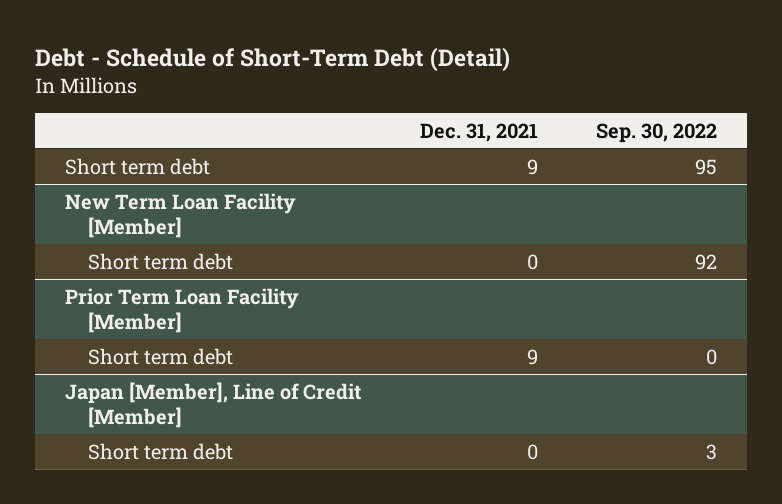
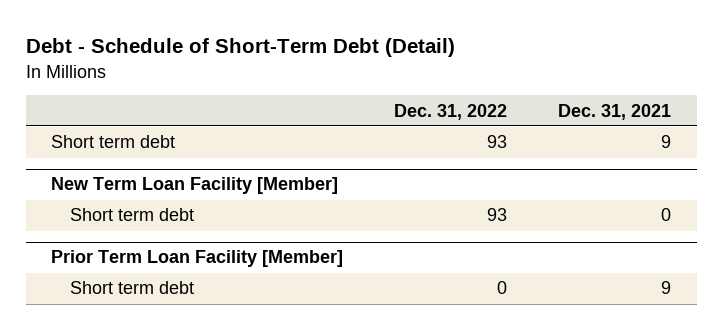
[596,122,718,143] Sep. 30, 2022 -> none
none -> [394,103,508,120] Dec. 31, 2022
[64,381,361,428] Japan [Member], Line of Credit [Member] -> none
[88,442,234,460] Short term debt -> none

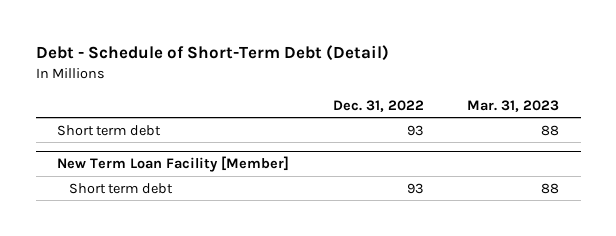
[558,103,672,120] Dec. 31, 2021 -> none
none -> [467,99,560,112] Mar. 31, 2023
[51,250,344,268] Prior Term Loan Facility [Member] -> none
[70,281,195,295] Short term debt -> none

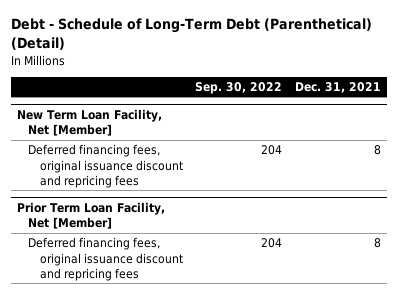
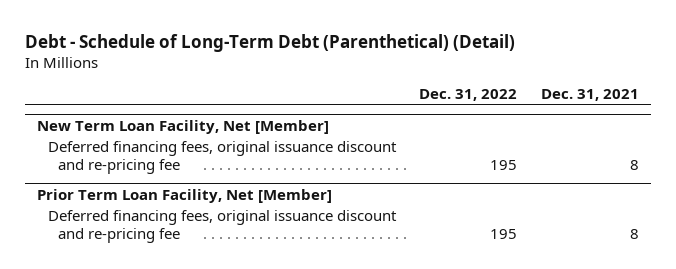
[195,81,283,94] Sep. 30, 2022 -> none
none -> [419,89,518,102] Dec. 31, 2022
[28,144,184,188] Deferred financing fees, original issuance discount and repricing fees -> [47,141,397,174] Deferred financing fees, original issuance discount and re-pricing fee
[28,237,184,281] Deferred financing fees, original issuance discount and repricing fees -> [47,210,397,243] Deferred financing fees, original issuance discount and re-pricing fee

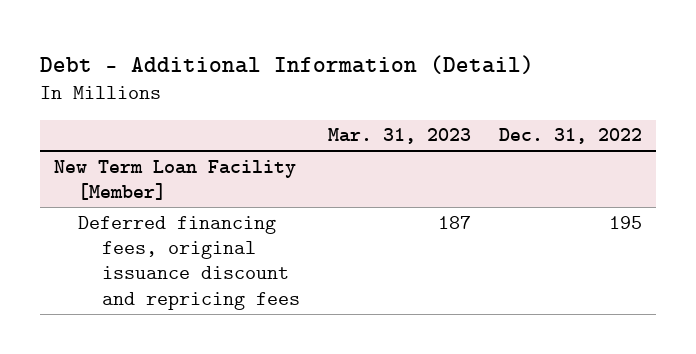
[24,34,515,53] Debt - Schedule of Long-Term Debt (Parenthetical) (Detail) -> [39,54,534,74] Debt - Additional Information (Detail)
[541,89,640,102] Dec. 31, 2021 -> none
none -> [328,128,472,145] Mar. 31, 2023
[36,188,332,203] Prior Term Loan Facility, Net [Member] -> none
[47,210,397,243] Deferred financing fees, original issuance discount and re-pricing fee -> none
[36,119,329,134] New Term Loan Facility, Net [Member] -> [53,159,296,200] New Term Loan Facility [Member]
[47,141,397,174] Deferred financing fees, original issuance discount and re-pricing fee -> [77,215,301,310] Deferred financing fees, original issuance discount and repricing fees

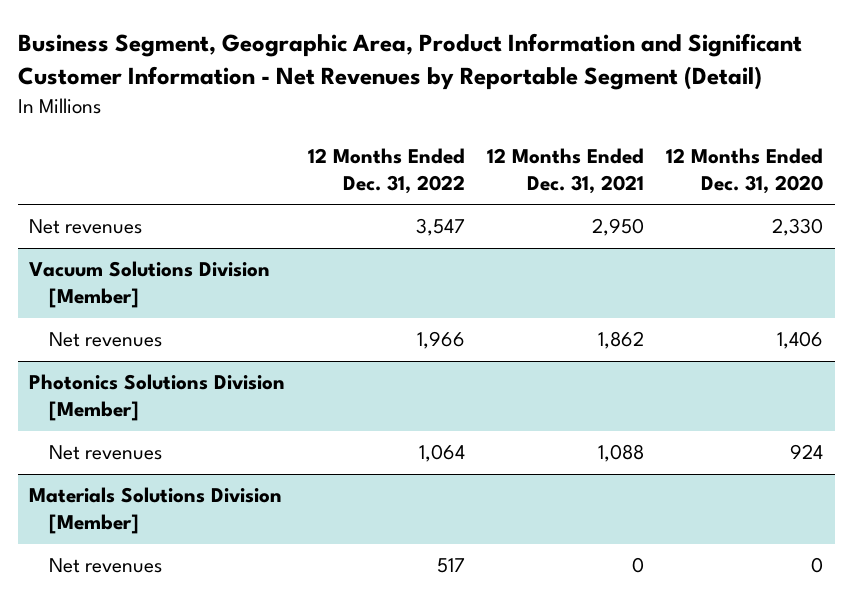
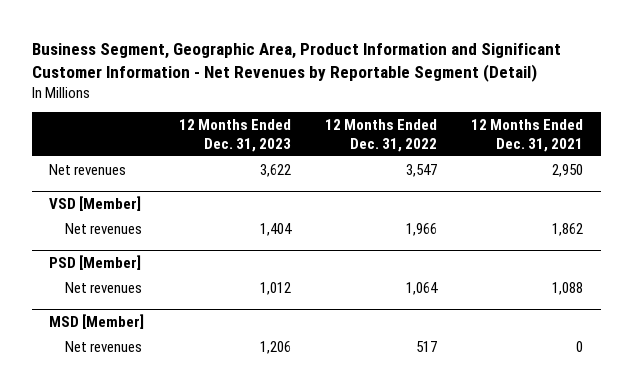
[666,147,824,194] 12 Months Ended Dec. 31, 2020 -> none
none -> [178,118,291,152] 12 Months Ended Dec. 31, 2023
[29,261,271,309] Vacuum Solutions Division [Member] -> [49,196,142,212] VSD [Member]
[29,374,286,422] Photonics Solutions Division [Member] -> [49,255,142,271] PSD [Member]
[29,487,283,535] Materials Solutions Division [Member] -> [49,314,145,330] MSD [Member]

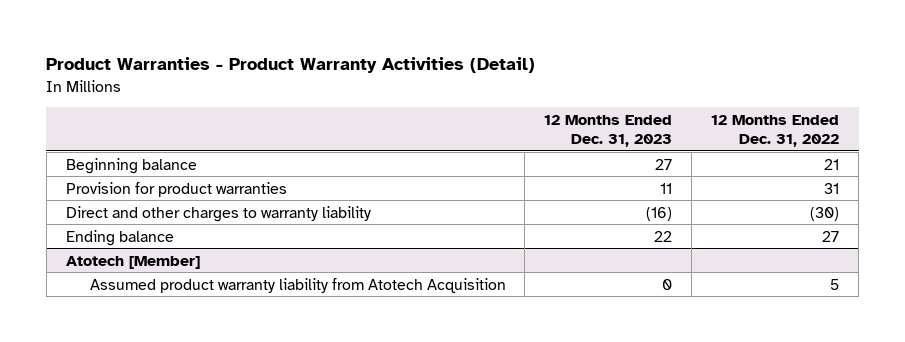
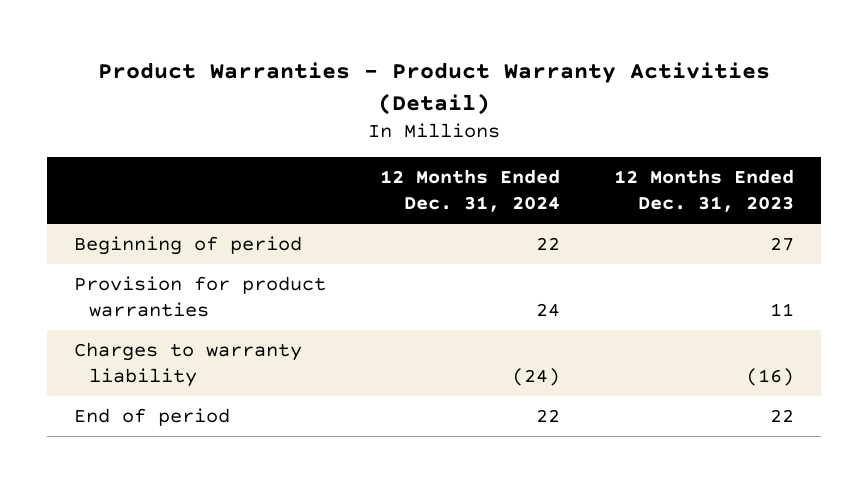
[711,114,840,147] 12 Months Ended Dec. 31, 2022 -> none
none -> [380,169,561,213] 12 Months Ended Dec. 31, 2024
[65,157,197,174] Beginning balance -> [73,235,302,255] Beginning of period
[65,255,200,269] Atotech [Member] -> none
[89,277,506,293] Assumed product warranty liability from Atotech Acquisition -> none
[65,205,371,222] Direct and other charges to warranty liability -> [73,341,302,388] Charges to warranty liability
[65,229,174,246] Ending balance -> [73,407,230,426] End of period

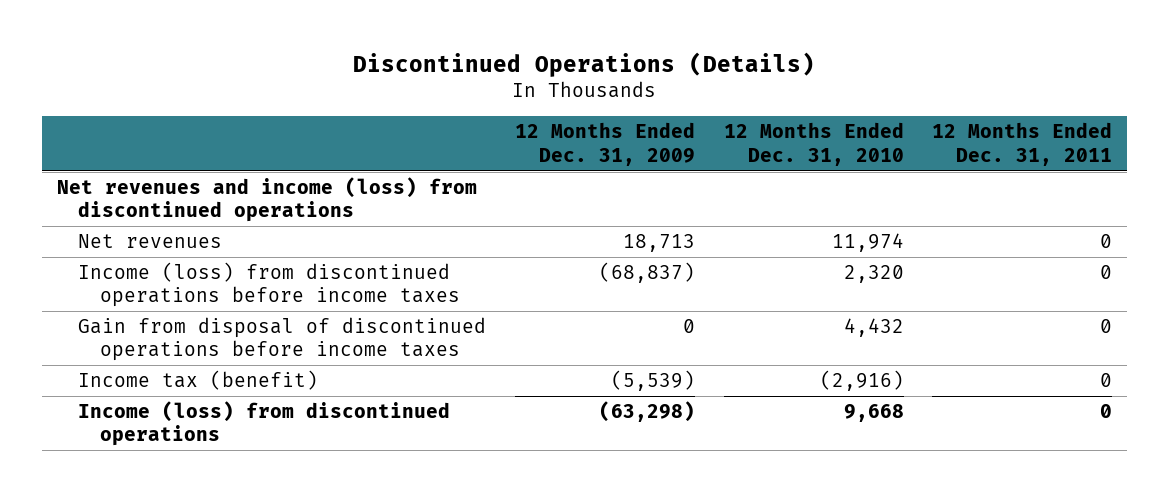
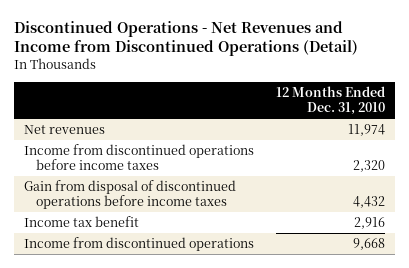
[353,51,816,77] Discontinued Operations (Details) -> [13,21,358,57] Discontinued Operations - Net Revenues and Income from Discontinued Operations (Detail)
[514,122,695,166] 12 Months Ended Dec. 31, 2009 -> none
[932,122,1113,166] 12 Months Ended Dec. 31, 2011 -> none
[56,177,477,223] Net revenues and income (loss) from discontinued operations -> none
[78,262,460,308] Income (loss) from discontinued operations before income taxes -> [24,144,255,171] Income from discontinued operations before income taxes
[78,370,319,391] Income tax (benefit) -> [24,216,140,228] Income tax benefit
[819,370,904,392] (2,916) -> [353,217,385,230] 2,916
[78,401,451,447] Income (loss) from discontinued operations -> [24,237,255,252] Income from discontinued operations

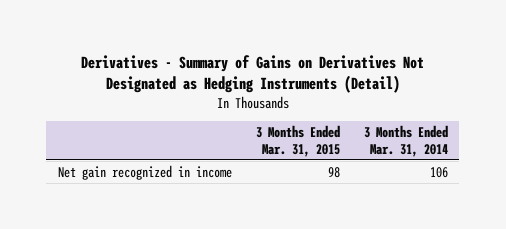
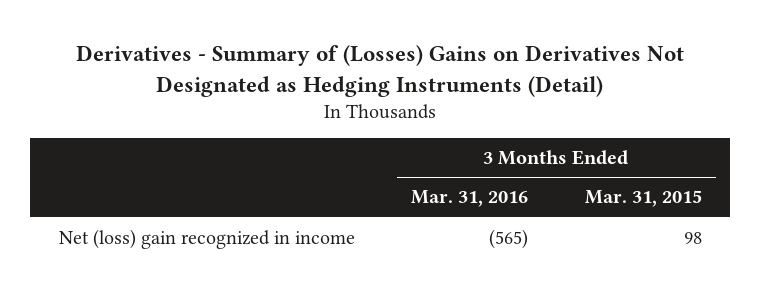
[80,54,424,94] Derivatives - Summary of Gains on Derivatives Not Designated as Hedging Instruments (Detail) -> [76,44,685,97] Derivatives - Summary of (Losses) Gains on Derivatives Not Designated as Hedging Instruments (Detail)
[363,125,448,157] 3 Months Ended Mar. 31, 2014 -> none
none -> [411,190,529,208] Mar. 31, 2016
[58,164,233,180] Net gain recognized in income -> [58,229,355,250] Net (loss) gain recognized in income

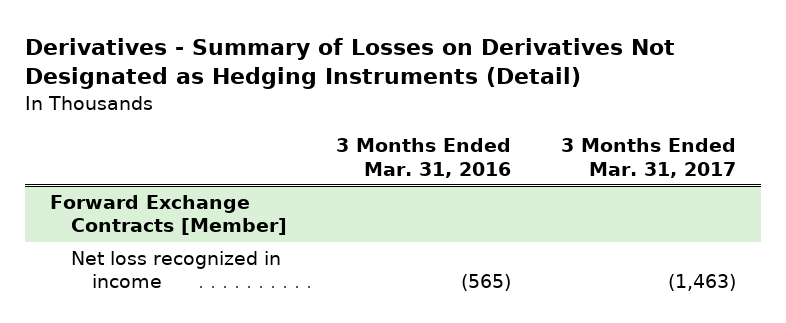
[76,44,685,97] Derivatives - Summary of (Losses) Gains on Derivatives Not Designated as Hedging Instruments (Detail) -> [24,37,675,90] Derivatives - Summary of Losses on Derivatives Not Designated as Hedging Instruments (Detail)
[584,190,702,208] Mar. 31, 2015 -> none
none -> [560,138,736,178] 3 Months Ended Mar. 31, 2017
none -> [49,195,287,236] Forward Exchange Contracts [Member]
[58,229,355,250] Net (loss) gain recognized in income -> [70,251,281,289] Net loss recognized in income

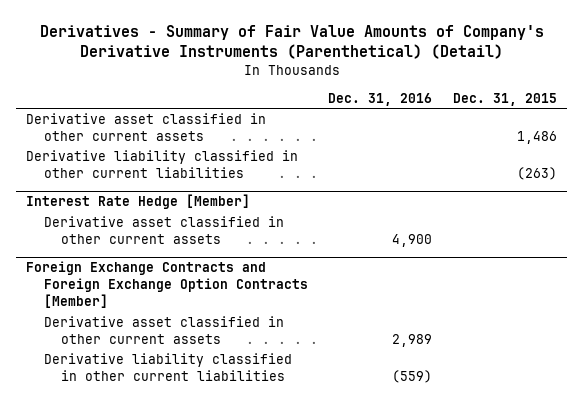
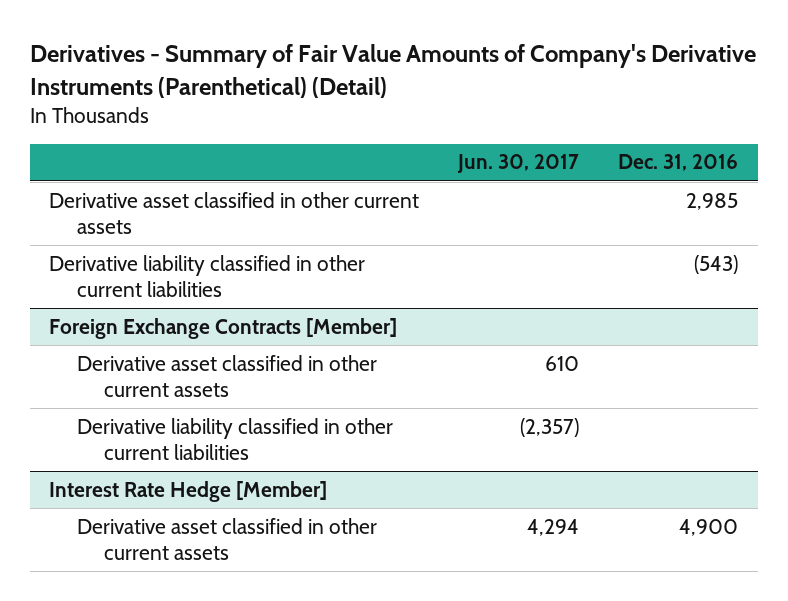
[453,92,558,106] Dec. 31, 2015 -> none
none -> [457,154,580,174] Jun. 30, 2017
none -> [49,191,420,235] Derivative asset classified in other current assets
none -> [49,254,366,298] Derivative liability classified in other current liabilities
none -> [49,317,398,339] Foreign Exchange Contracts [Member]
[26,261,308,309] Foreign Exchange Contracts and Foreign Exchange Option Contracts [Member] -> none
[43,315,284,344] Derivative asset classified in other current assets -> none
[43,352,292,381] Derivative liability classified in other current liabilities -> none

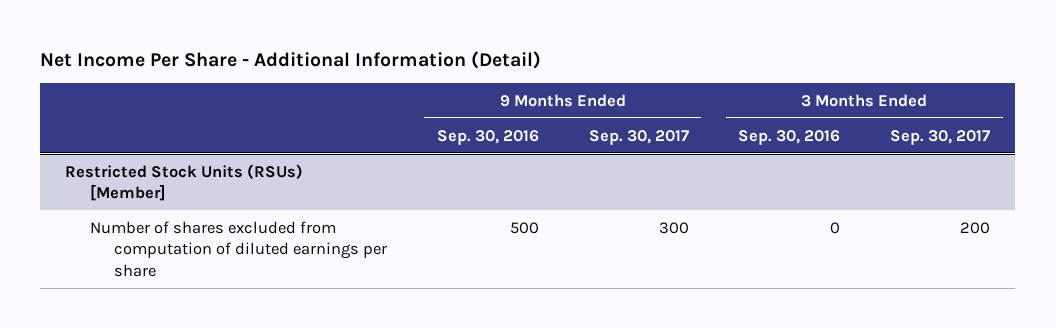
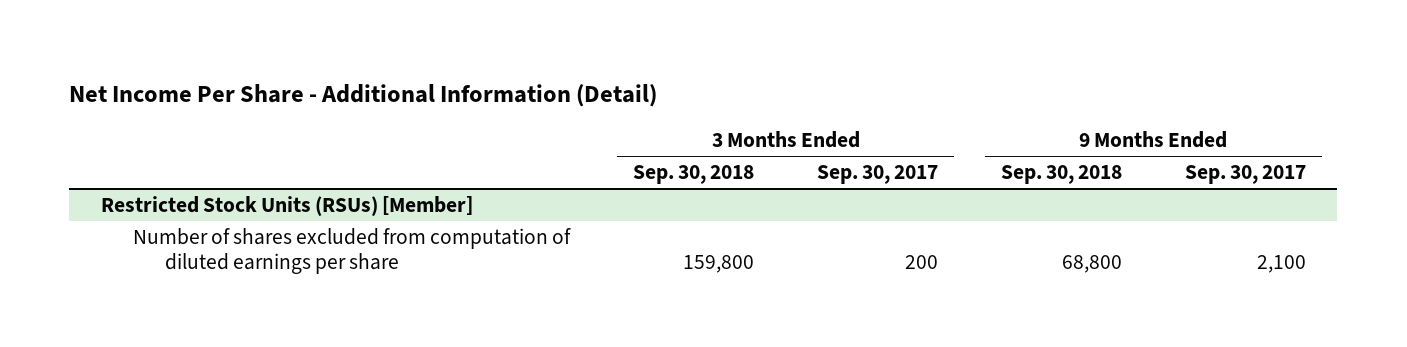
[436,129,539,145] Sep. 30, 2016 -> none
[738,129,841,145] Sep. 30, 2016 -> none
none -> [633,165,755,185] Sep. 30, 2018
none -> [1000,165,1122,185] Sep. 30, 2018
[658,221,689,234] 300 -> [1256,255,1306,274] 2,100

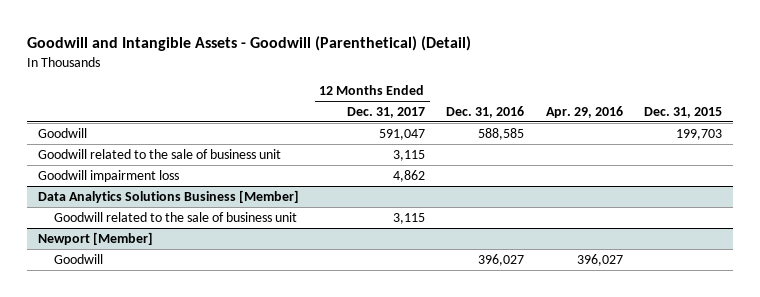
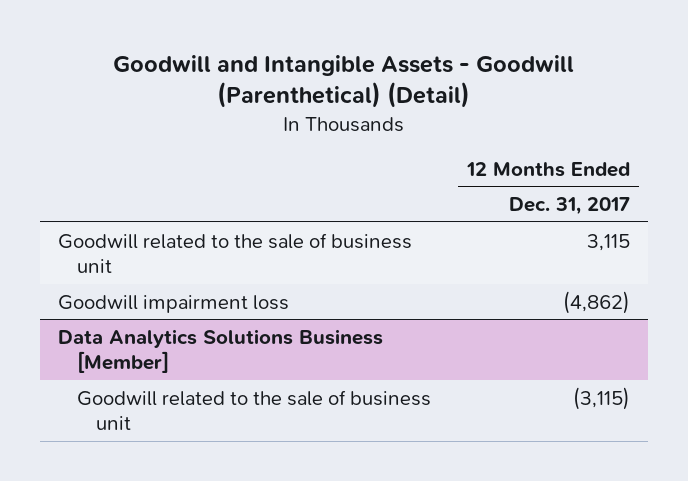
[446,105,525,118] Dec. 31, 2016 -> none
[545,105,623,118] Apr. 29, 2016 -> none
[644,106,723,118] Dec. 31, 2015 -> none
[37,127,87,138] Goodwill -> none
[392,169,425,182] 4,862 -> [563,290,631,314] (4,862)
[37,231,153,245] Newport [Member] -> none
[54,253,104,264] Goodwill -> none
[392,212,425,224] 3,115 -> [573,386,631,410] (3,115)

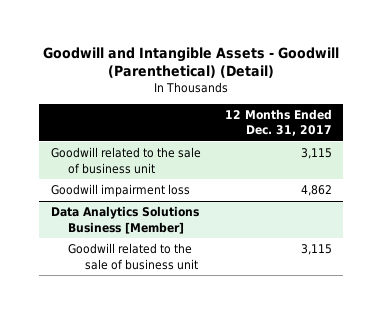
[563,290,631,314] (4,862) -> [300,185,332,197] 4,862
[573,386,631,410] (3,115) -> [300,244,332,256] 3,115

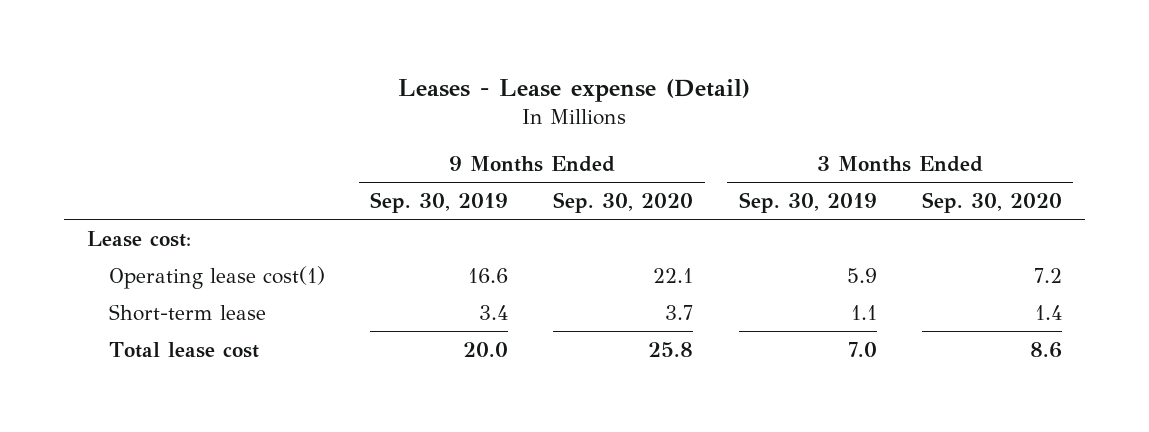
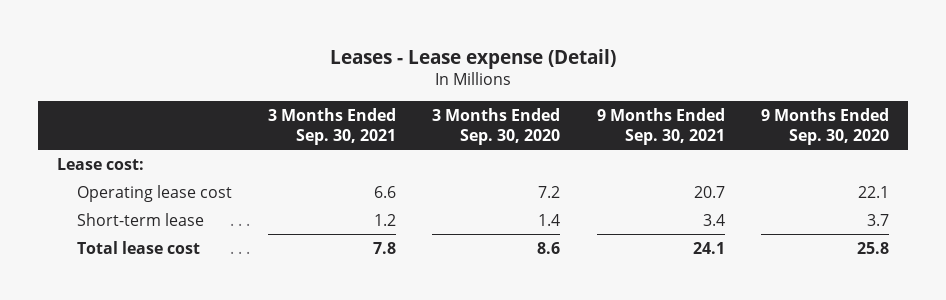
[370,191,509,213] Sep. 30, 2019 -> none
[738,191,877,213] Sep. 30, 2019 -> none
none -> [268,107,397,146] 3 Months Ended Sep. 30, 2021
none -> [596,107,725,146] 9 Months Ended Sep. 30, 2021
[108,265,325,289] Operating lease cost(1) -> [76,184,232,202] Operating lease cost

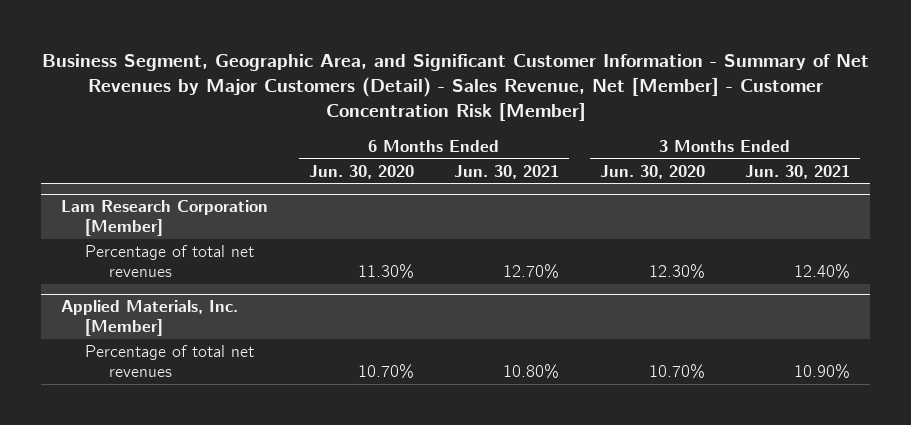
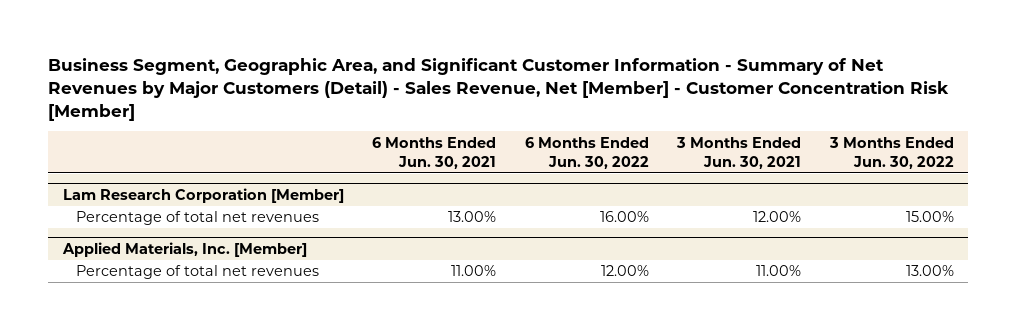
[308,164,414,179] Jun. 30, 2020 -> none
[599,164,705,179] Jun. 30, 2020 -> none
none -> [524,136,649,169] 6 Months Ended Jun. 30, 2022
none -> [828,136,954,169] 3 Months Ended Jun. 30, 2022
[503,264,560,280] 12.70% -> [448,211,497,223] 13.00%
[794,264,851,280] 12.40% -> [753,211,802,223] 12.00%
[503,364,560,380] 10.80% -> [451,265,497,277] 11.00%
[794,364,851,380] 10.90% -> [756,265,802,277] 11.00%

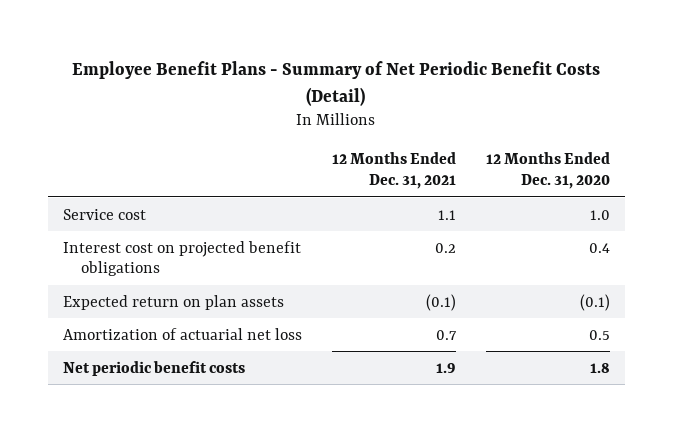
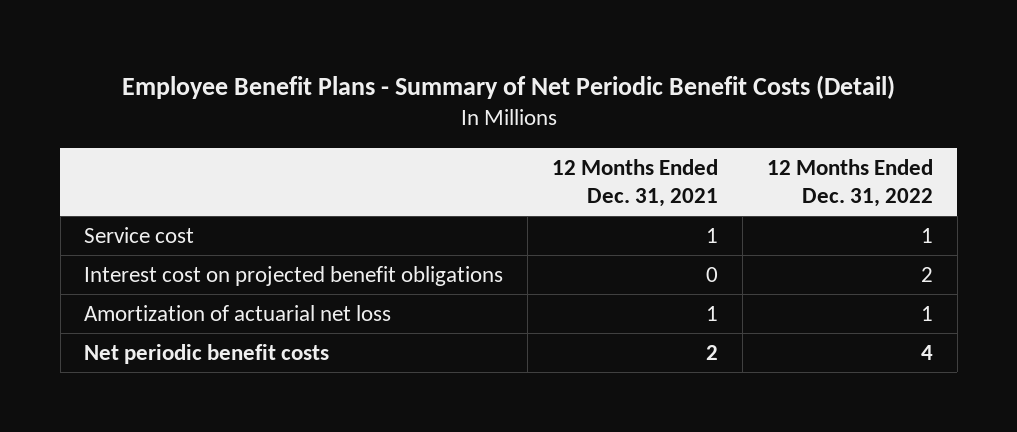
[485,152,610,189] 12 Months Ended Dec. 31, 2020 -> none
none -> [766,158,933,208] 12 Months Ended Dec. 31, 2022
[63,294,285,310] Expected return on plan assets -> none
[437,209,456,220] 1.1 -> [706,227,719,243] 1
[434,242,456,253] 0.2 -> [706,266,719,282] 0
[435,329,457,340] 0.7 -> [706,305,719,321] 1
[435,362,456,373] 1.9 -> [706,344,719,360] 2

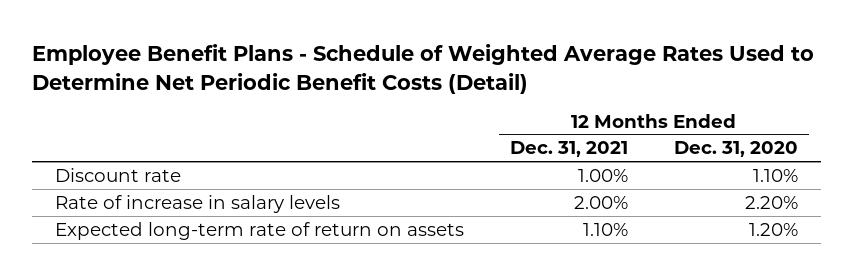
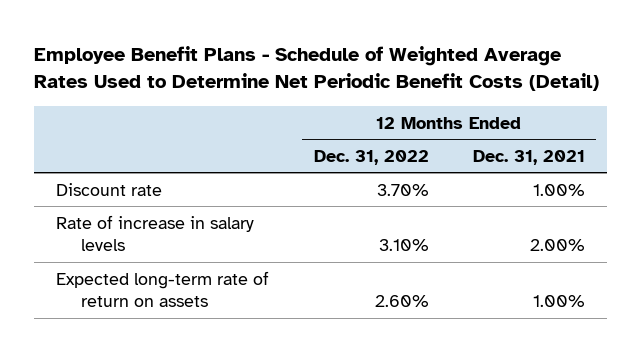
[673,141,798,158] Dec. 31, 2020 -> none
none -> [313,149,429,165] Dec. 31, 2022
[583,222,629,236] 1.10% -> [532,294,585,307] 1.00%

